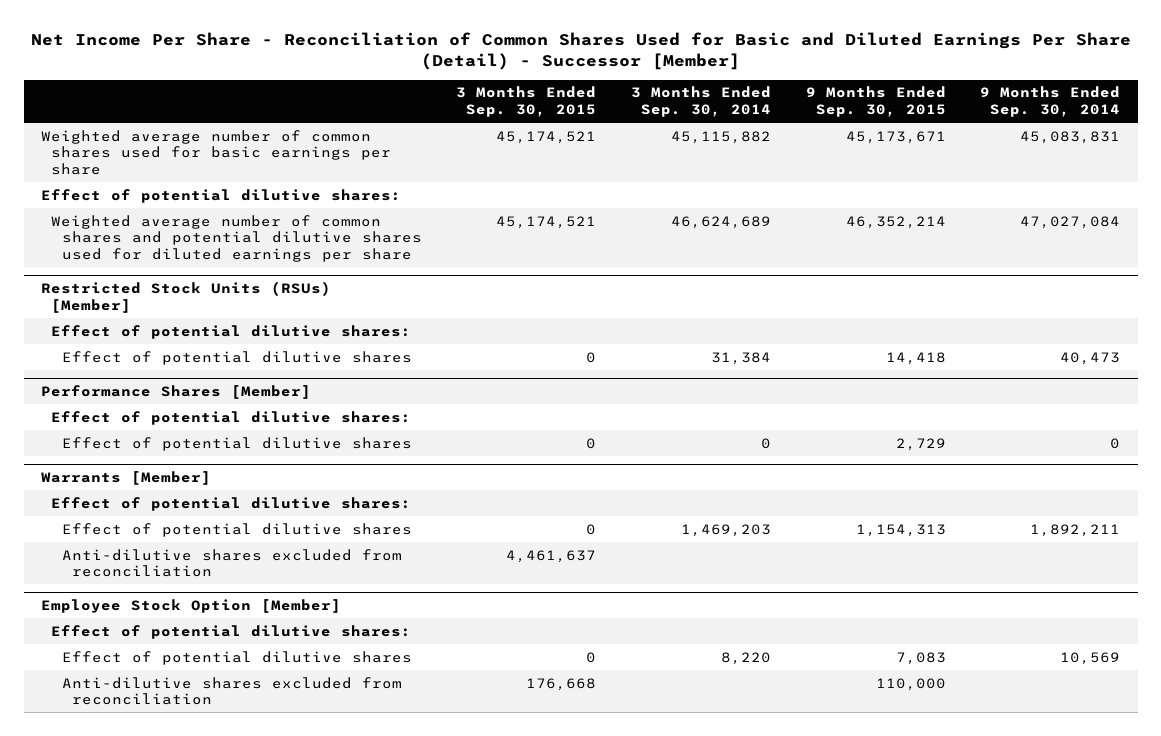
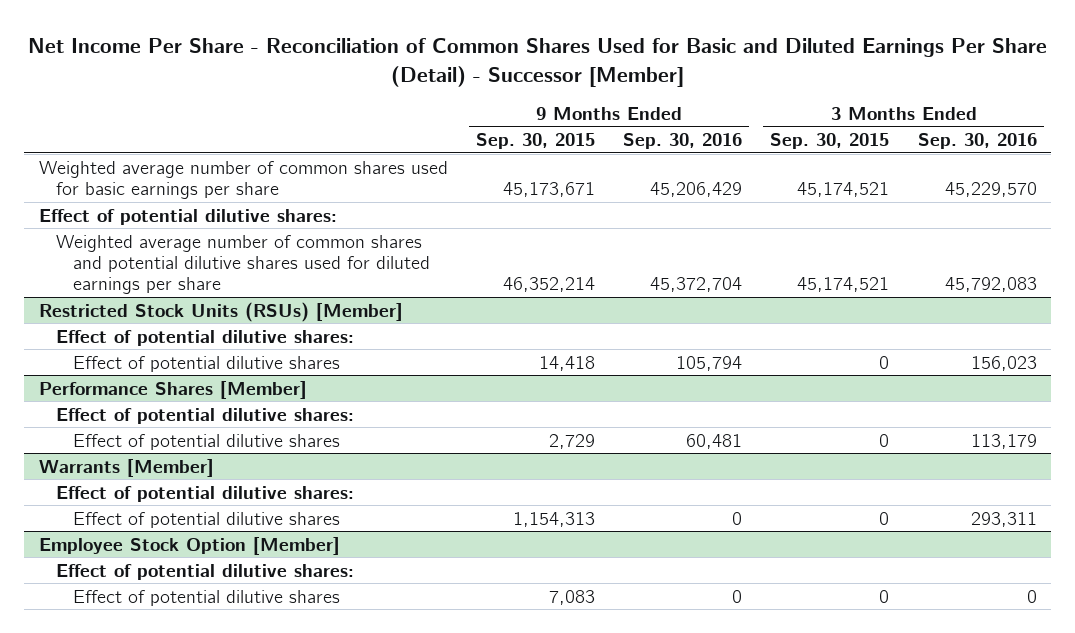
[631,86,772,118] 3 Months Ended Sep. 30, 2014 -> none
[980,86,1121,118] 9 Months Ended Sep. 30, 2014 -> none
none -> [623,132,743,149] Sep. 30, 2016
none -> [917,132,1037,149] Sep. 30, 2016
[61,548,402,578] Anti-dilutive shares excluded from reconciliation -> none
[61,676,402,706] Anti-dilutive shares excluded from reconciliation -> none

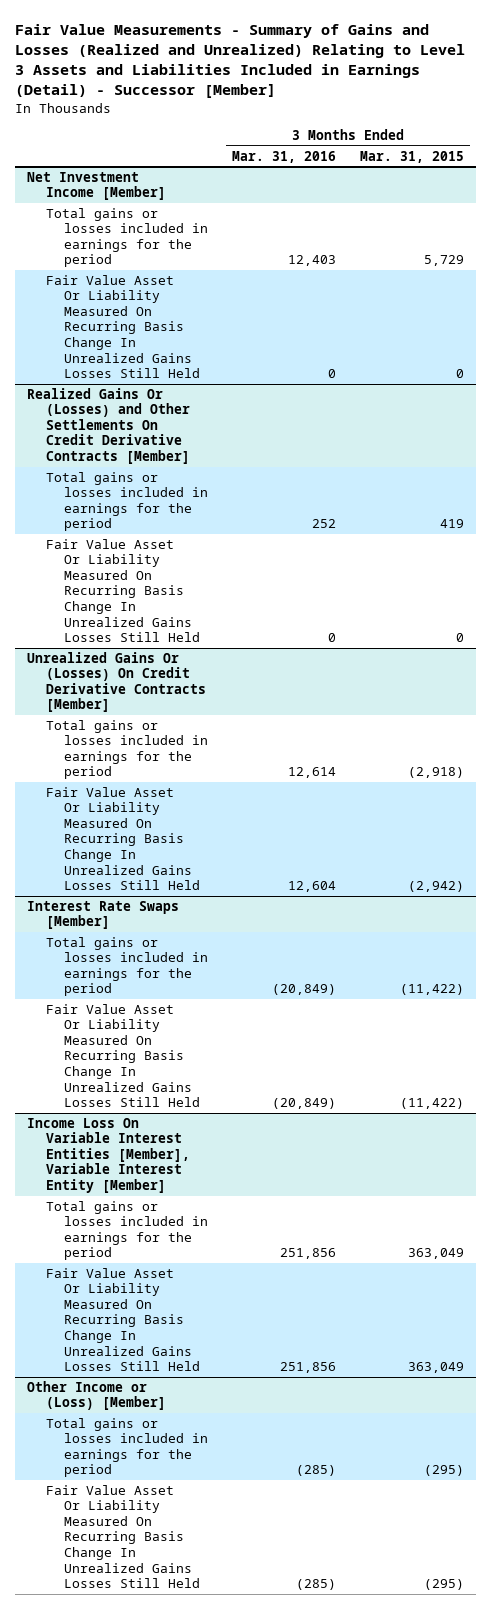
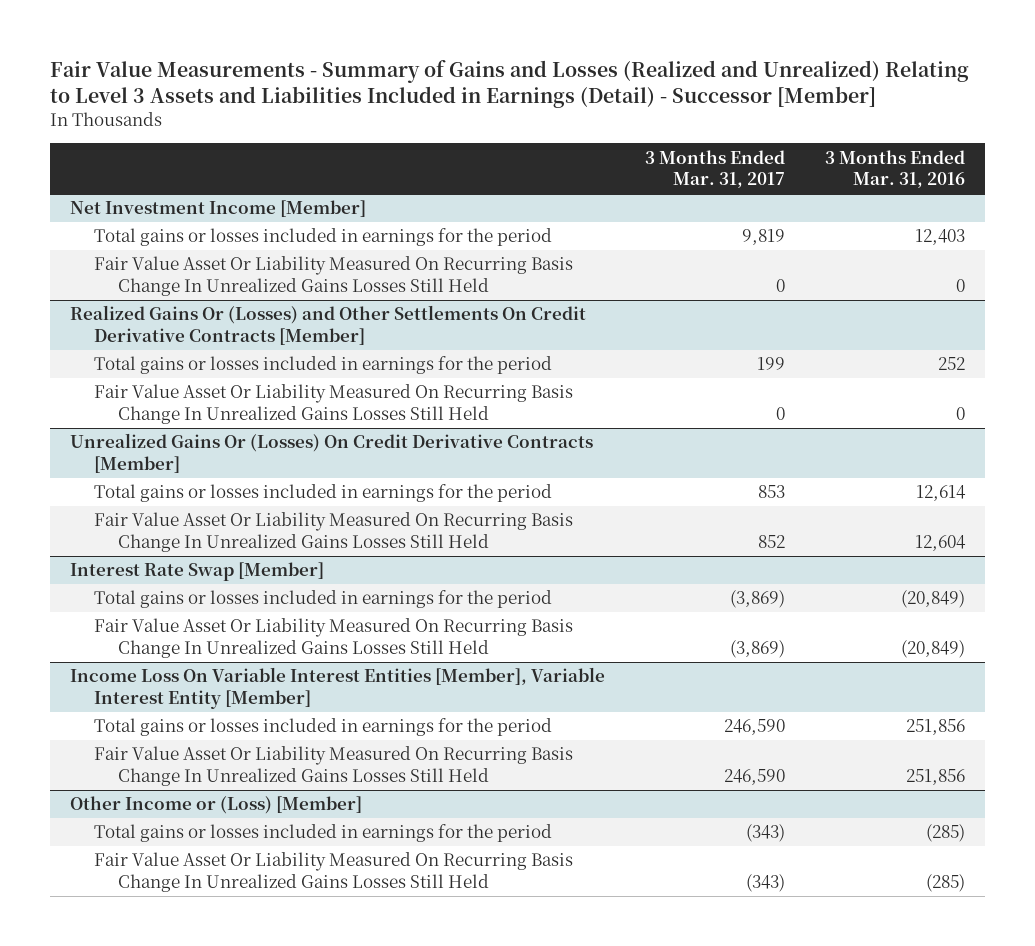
[360,150,465,163] Mar. 31, 2015 -> none
none -> [645,149,786,189] 3 Months Ended Mar. 31, 2017
[27,900,180,930] Interest Rate Swaps [Member] -> [70,562,325,582] Interest Rate Swap [Member]

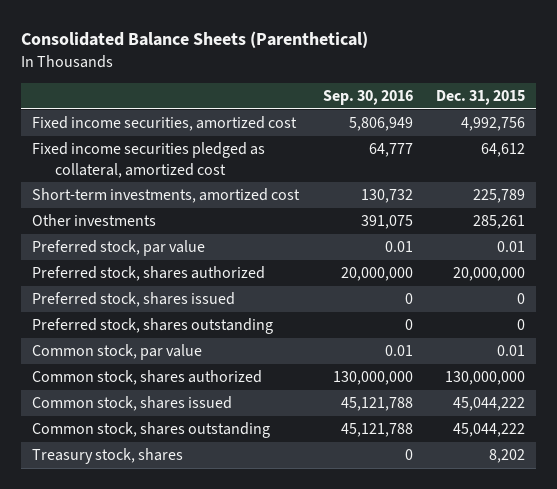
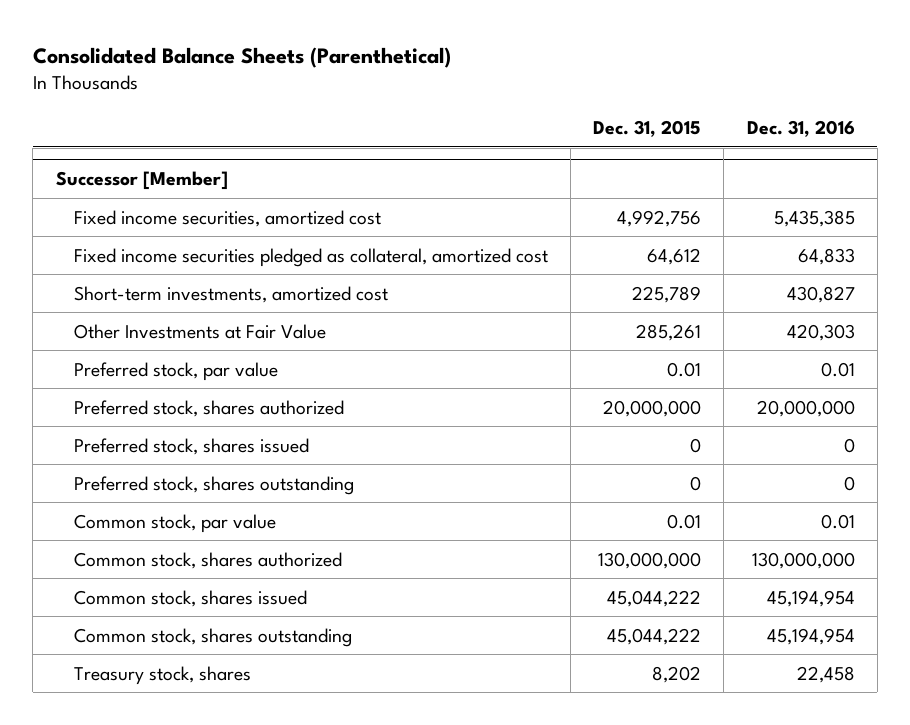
[322,89,413,105] Sep. 30, 2016 -> none
none -> [746,119,855,137] Dec. 31, 2016
none -> [55,171,228,191] Successor [Member]
[32,214,157,227] Other investments -> [73,323,326,339] Other Investments at Fair Value

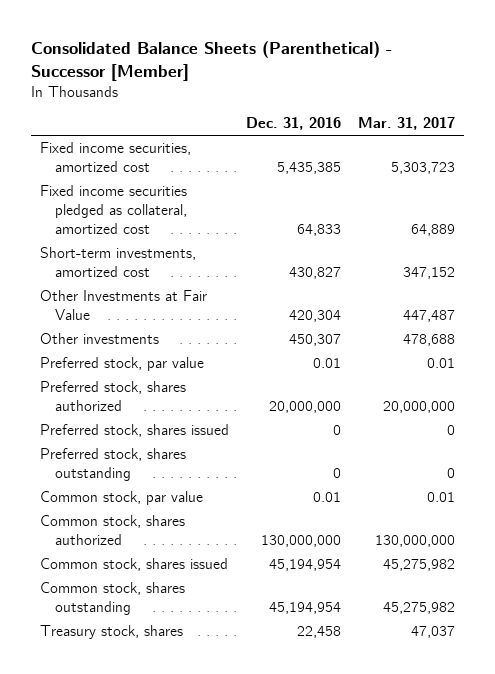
[32,46,451,68] Consolidated Balance Sheets (Parenthetical) -> [31,41,393,81] Consolidated Balance Sheets (Parenthetical) - Successor [Member]
[593,119,702,137] Dec. 31, 2015 -> none
none -> [358,117,456,131] Mar. 31, 2017
[55,171,228,191] Successor [Member] -> none
[786,323,855,341] 420,303 -> [289,309,342,322] 420,304
none -> [39,332,159,344] Other investments

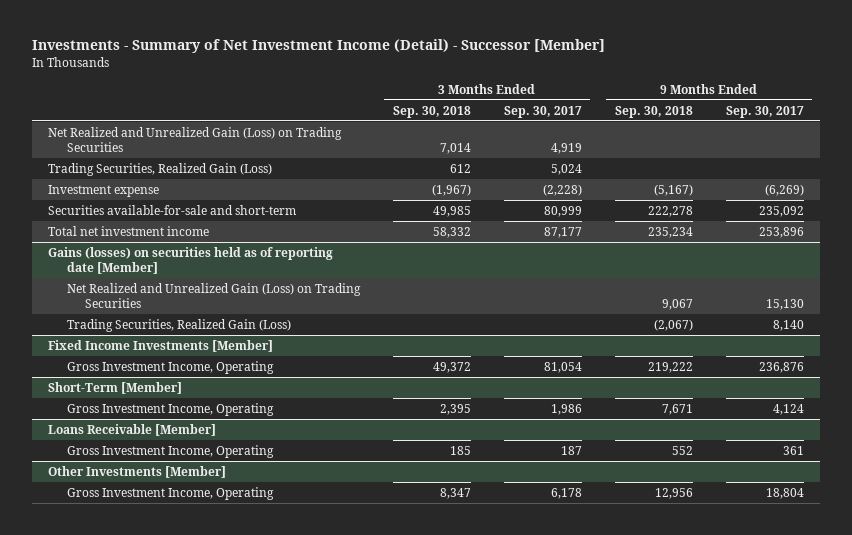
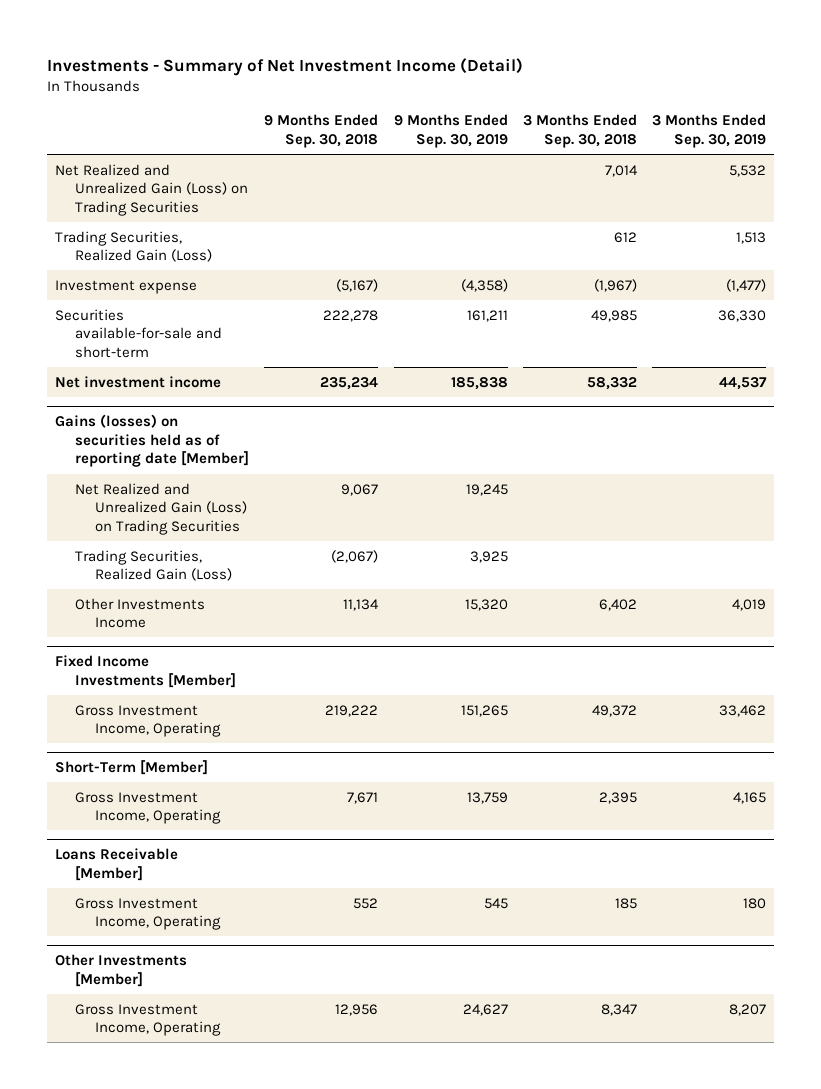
[31,39,605,54] Investments - Summary of Net Investment Income (Detail) - Successor [Member] -> [47,57,524,76] Investments - Summary of Net Investment Income (Detail)
[503,105,582,118] Sep. 30, 2017 -> none
[725,105,804,118] Sep. 30, 2017 -> none
none -> [393,114,508,148] 9 Months Ended Sep. 30, 2019
none -> [652,114,767,148] 3 Months Ended Sep. 30, 2019
[48,225,210,236] Total net investment income -> [55,375,222,388] Net investment income
none -> [74,597,205,629] Other Investments Income

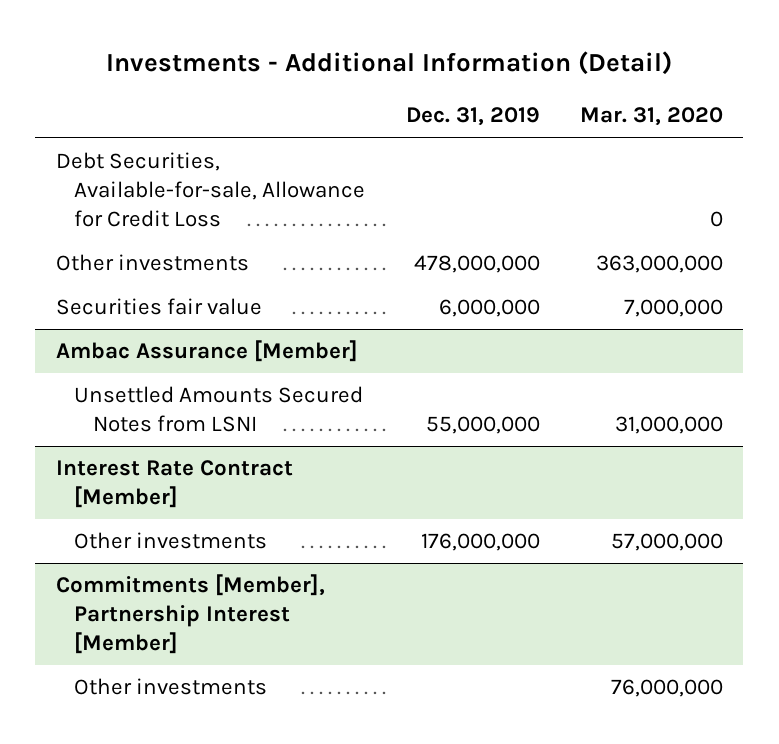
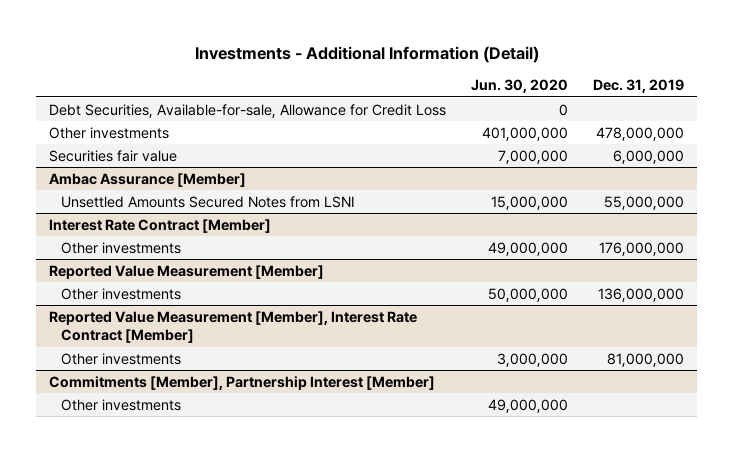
[579,107,723,127] Mar. 31, 2020 -> none
none -> [471,79,569,94] Jun. 30, 2020
none -> [48,264,324,279] Reported Value Measurement [Member]
none -> [60,287,181,300] Other investments
none -> [48,310,417,344] Reported Value Measurement [Member], Interest Rate Contract [Member]
none -> [60,352,181,365] Other investments

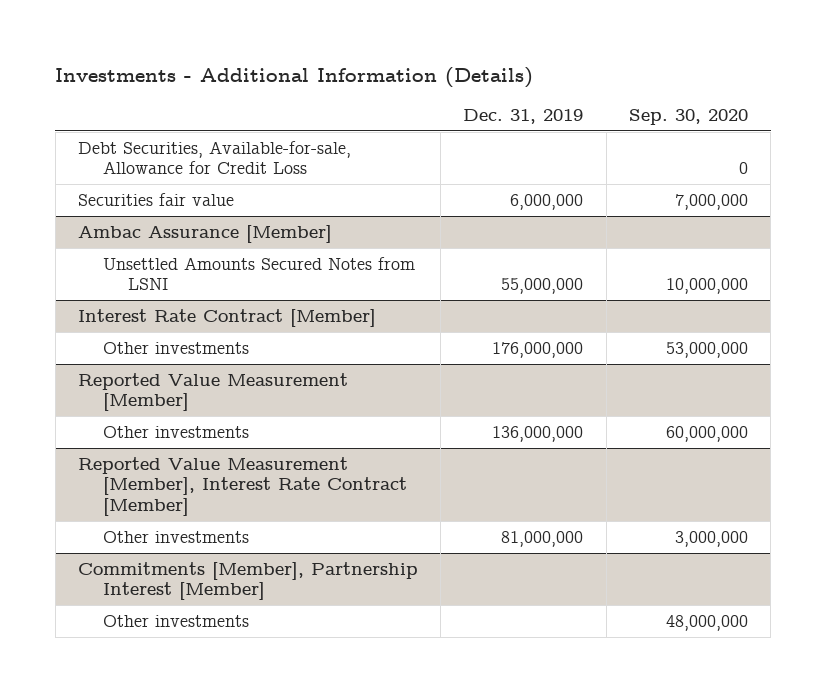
[194,45,539,63] Investments - Additional Information (Detail) -> [55,66,534,88] Investments - Additional Information (Details)
[471,79,569,94] Jun. 30, 2020 -> none
none -> [628,109,748,126] Sep. 30, 2020
[48,126,169,139] Other investments -> none

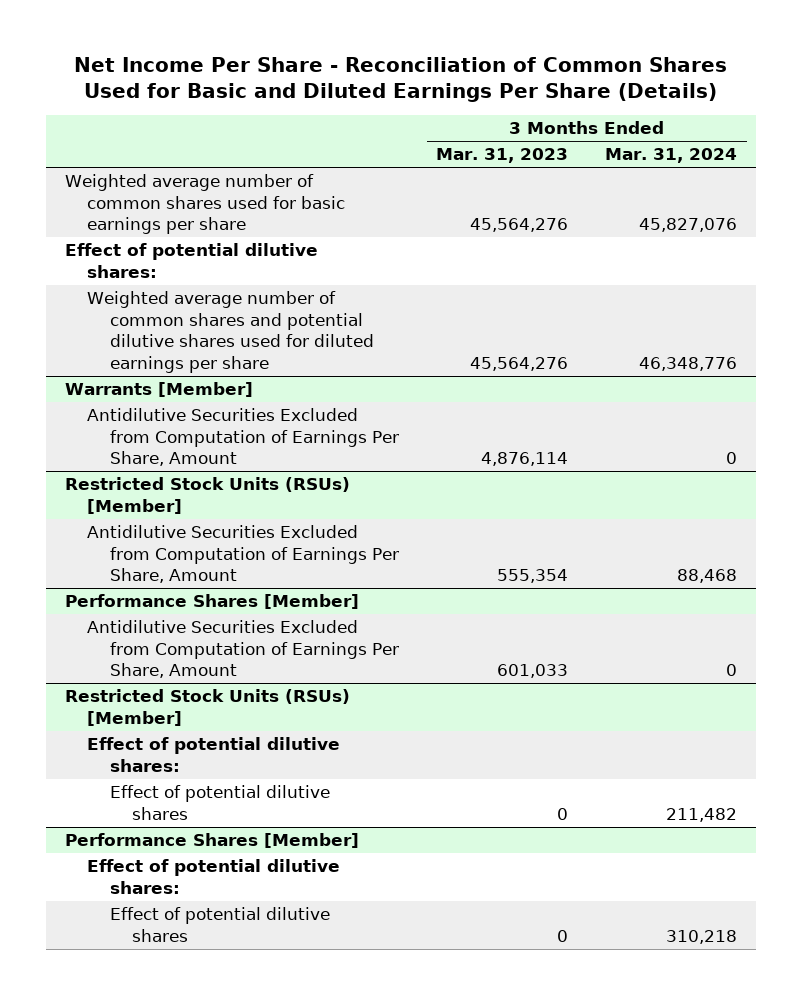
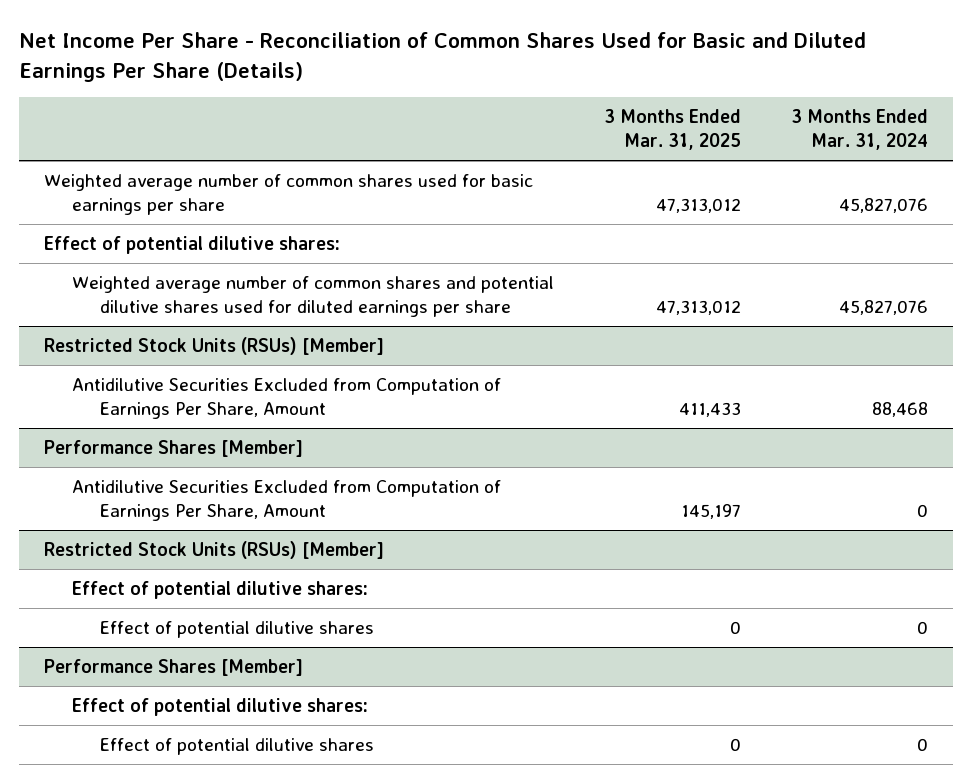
[435,148,568,164] Mar. 31, 2023 -> none
none -> [603,109,741,151] 3 Months Ended Mar. 31, 2025
[65,382,254,398] Warrants [Member] -> none
[87,408,399,467] Antidilutive Securities Excluded from Computation of Earnings Per Share, Amount -> none
[639,356,738,371] 46,348,776 -> [838,300,928,316] 45,827,076
[666,807,738,822] 211,482 -> [916,621,928,635] 0
[666,929,738,944] 310,218 -> [916,738,928,752] 0

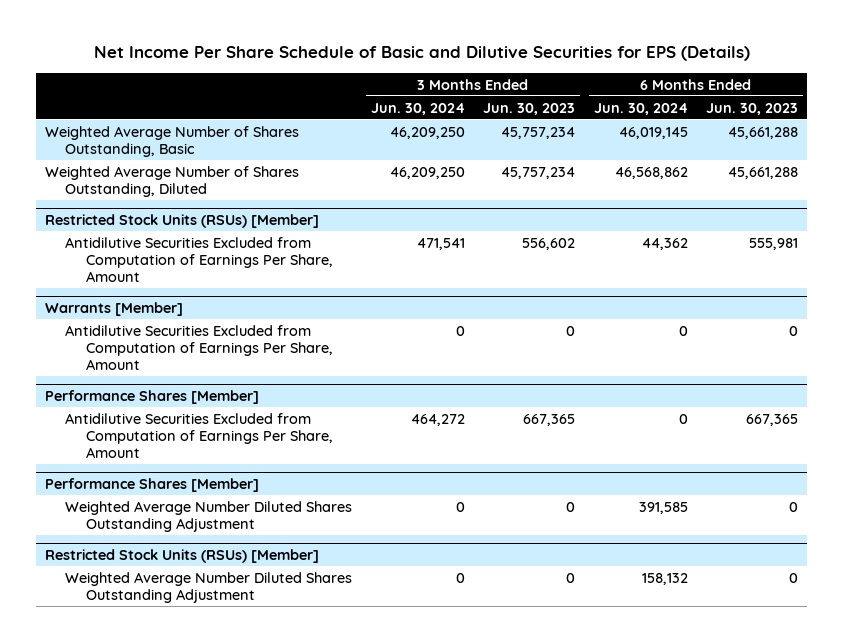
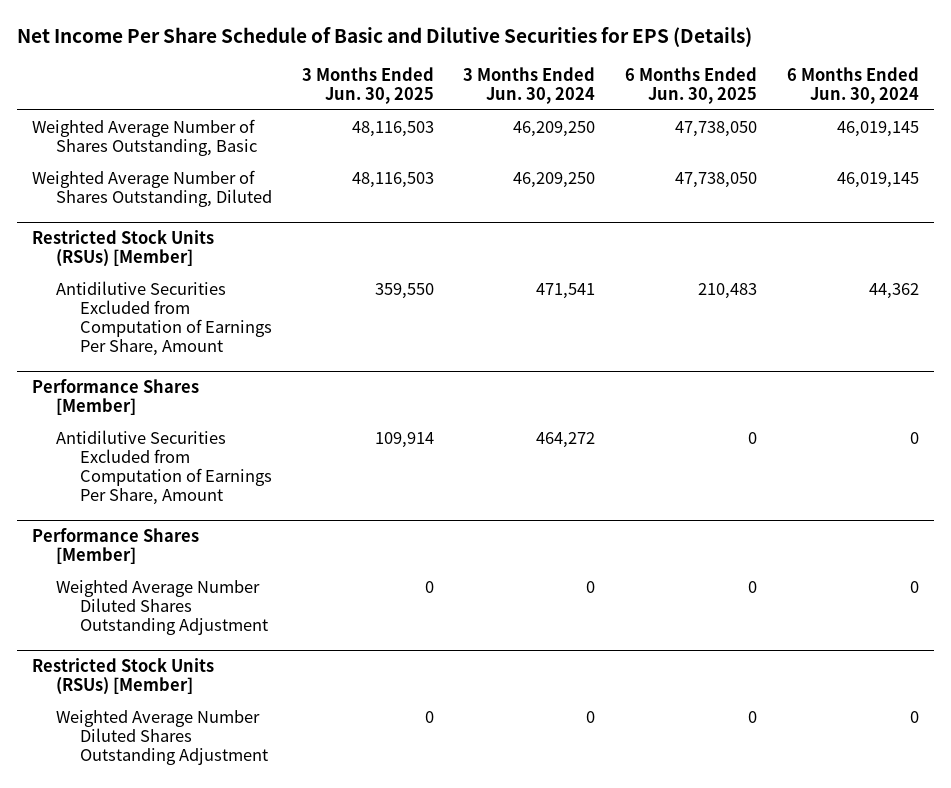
[483,102,576,115] Jun. 30, 2023 -> none
[706,102,799,115] Jun. 30, 2023 -> none
none -> [301,67,434,105] 3 Months Ended Jun. 30, 2025
none -> [625,67,758,105] 6 Months Ended Jun. 30, 2025
[614,166,688,179] 46,568,862 -> [836,171,919,188] 46,019,145
[44,302,183,317] Warrants [Member] -> none
[65,324,333,370] Antidilutive Securities Excluded from Computation of Earnings Per Share, Amount -> none
[638,501,688,514] 391,585 -> [909,580,919,593] 0
[641,572,688,585] 158,132 -> [909,710,919,723] 0

